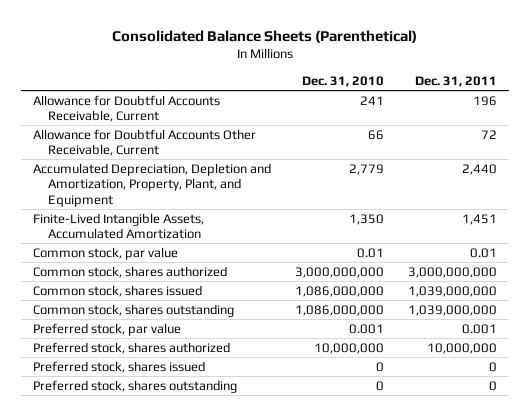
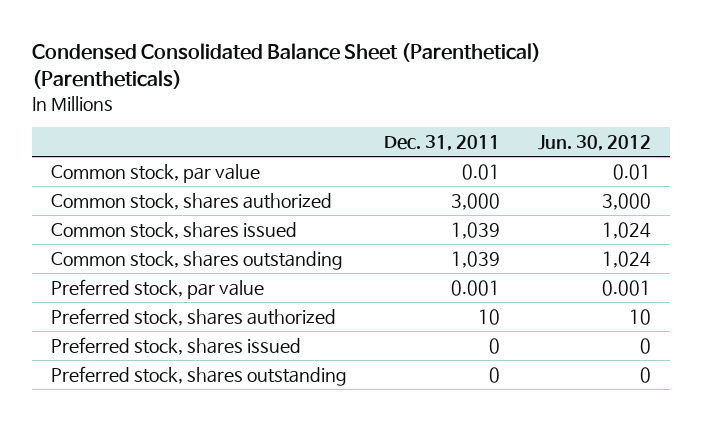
[112,30,418,44] Consolidated Balance Sheets (Parenthetical) -> [31,42,541,89] Condensed Consolidated Balance Sheet (Parenthetical) (Parentheticals)
[302,76,385,88] Dec. 31, 2010 -> none
none -> [538,134,652,151] Jun. 30, 2012
[33,94,221,123] Allowance for Doubtful Accounts Receivable, Current -> none
[33,128,257,157] Allowance for Doubtful Accounts Other Receivable, Current -> none
[33,162,272,207] Accumulated Depreciation, Depletion and Amortization, Property, Plant, and Equipment -> none
[33,212,205,240] Finite-Lived Intangible Assets, Accumulated Amortization -> none
[408,266,498,278] 3,000,000,000 -> [451,192,501,210] 3,000
[408,285,498,297] 1,039,000,000 -> [451,221,501,239] 1,039
[408,304,498,316] 1,039,000,000 -> [451,250,501,268] 1,039
[427,342,498,354] 10,000,000 -> [478,308,501,325] 10

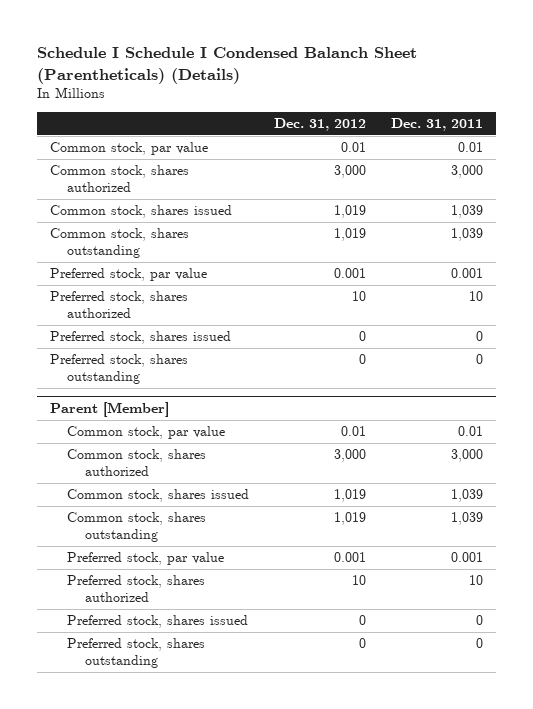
[31,42,541,89] Condensed Consolidated Balance Sheet (Parenthetical) (Parentheticals) -> [37,47,418,84] Schedule I Schedule I Condensed Balanch Sheet (Parentheticals) (Details)
[538,134,652,151] Jun. 30, 2012 -> none
none -> [274,118,367,132] Dec. 31, 2012
none -> [49,401,169,417] Parent [Member]
none -> [67,426,226,440] Common stock, par value
none -> [67,449,207,477] Common stock, shares authorized
none -> [67,489,250,503] Common stock, shares issued
none -> [67,512,207,543] Common stock, shares outstanding
none -> [67,552,225,566] Preferred stock, par value
none -> [67,575,206,603] Preferred stock, shares authorized
none -> [67,615,249,629] Preferred stock, shares issued
none -> [67,638,206,669] Preferred stock, shares outstanding

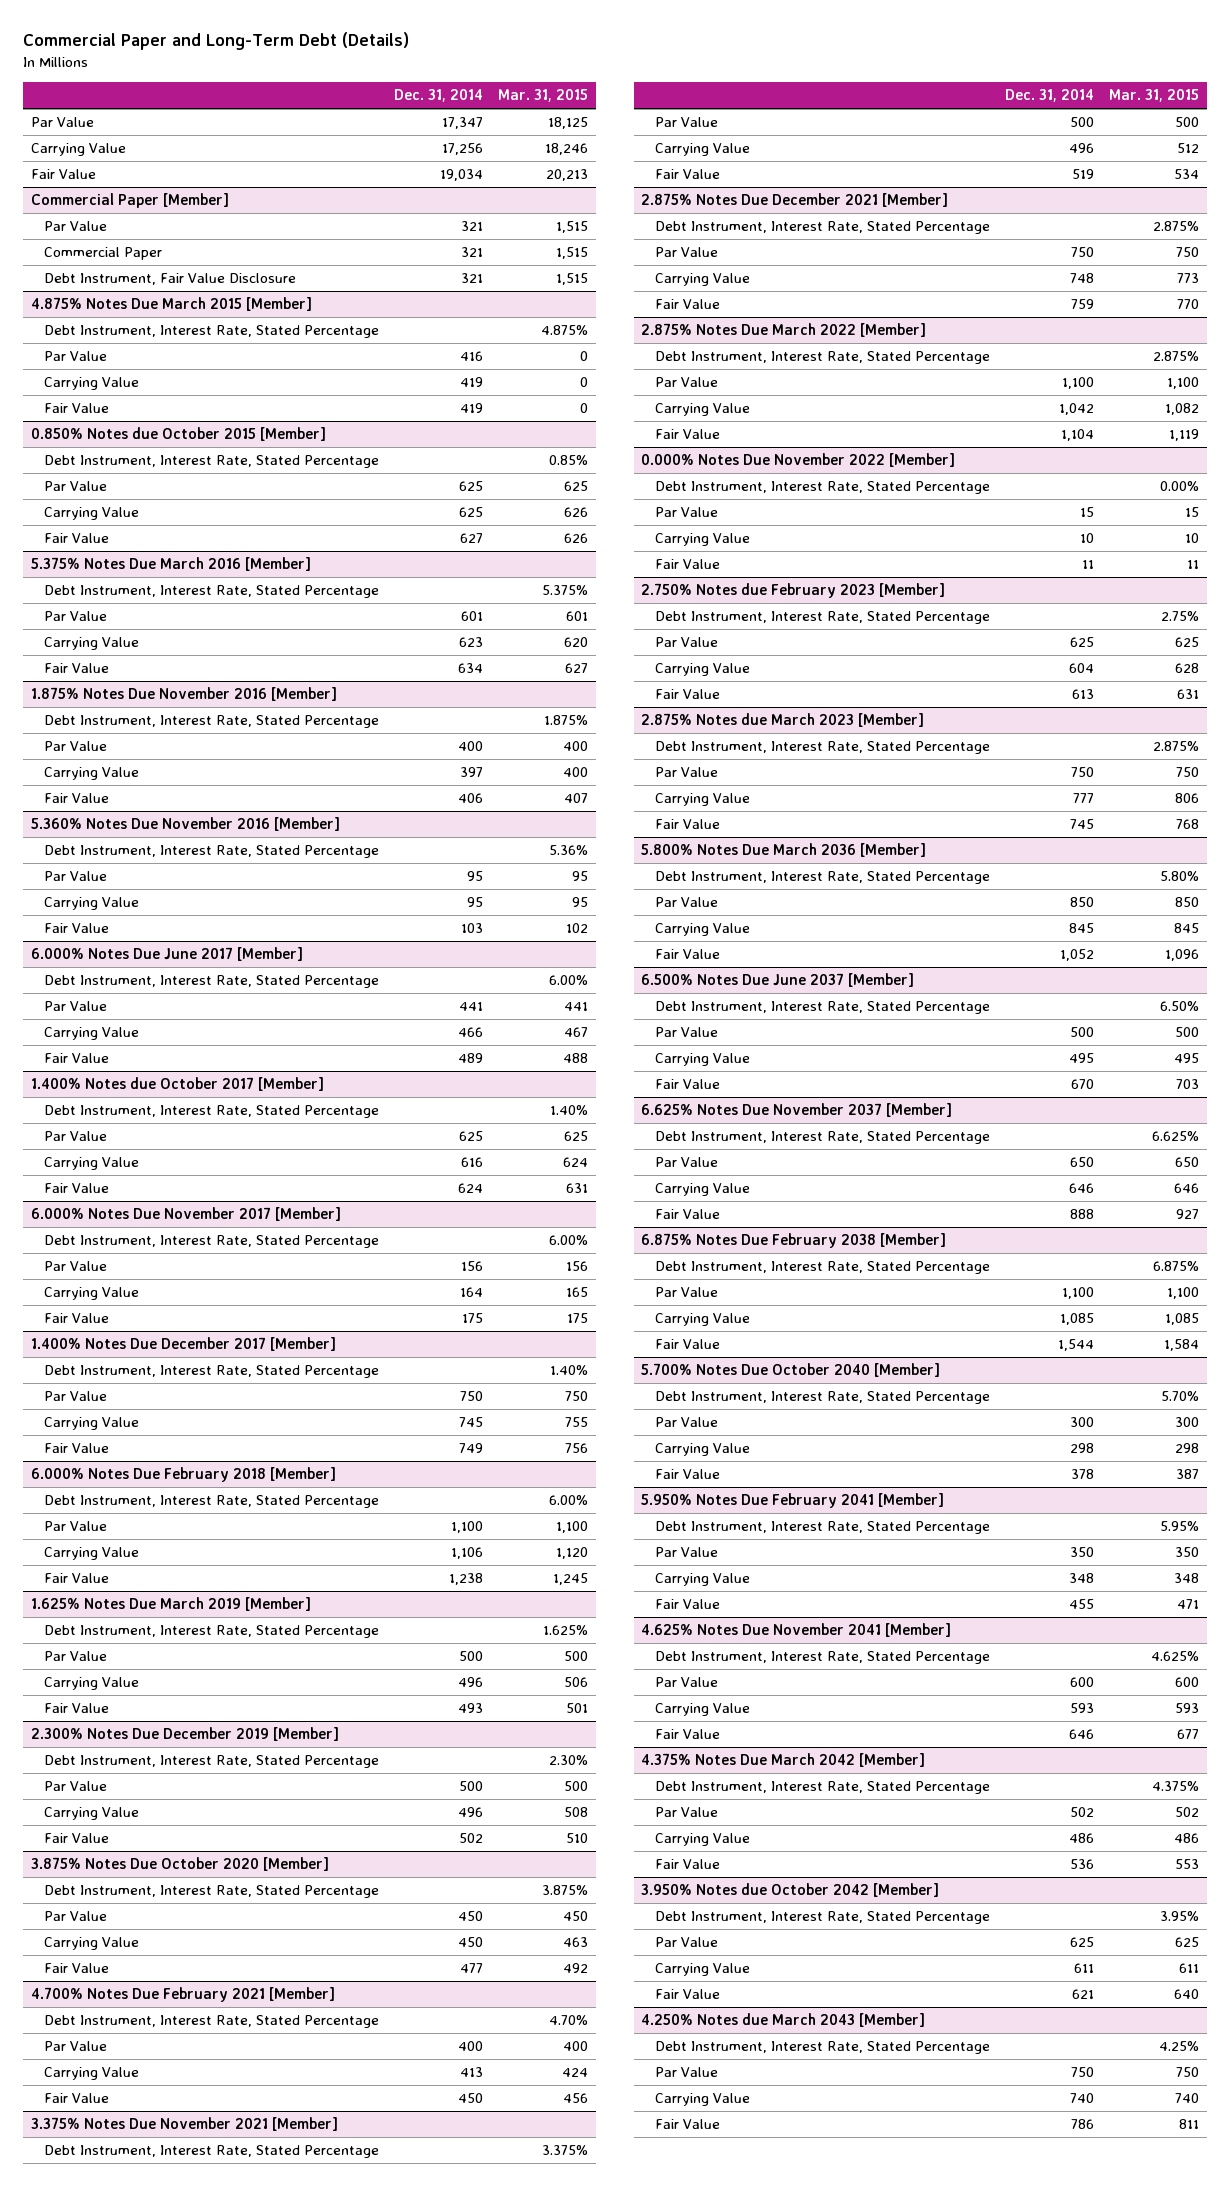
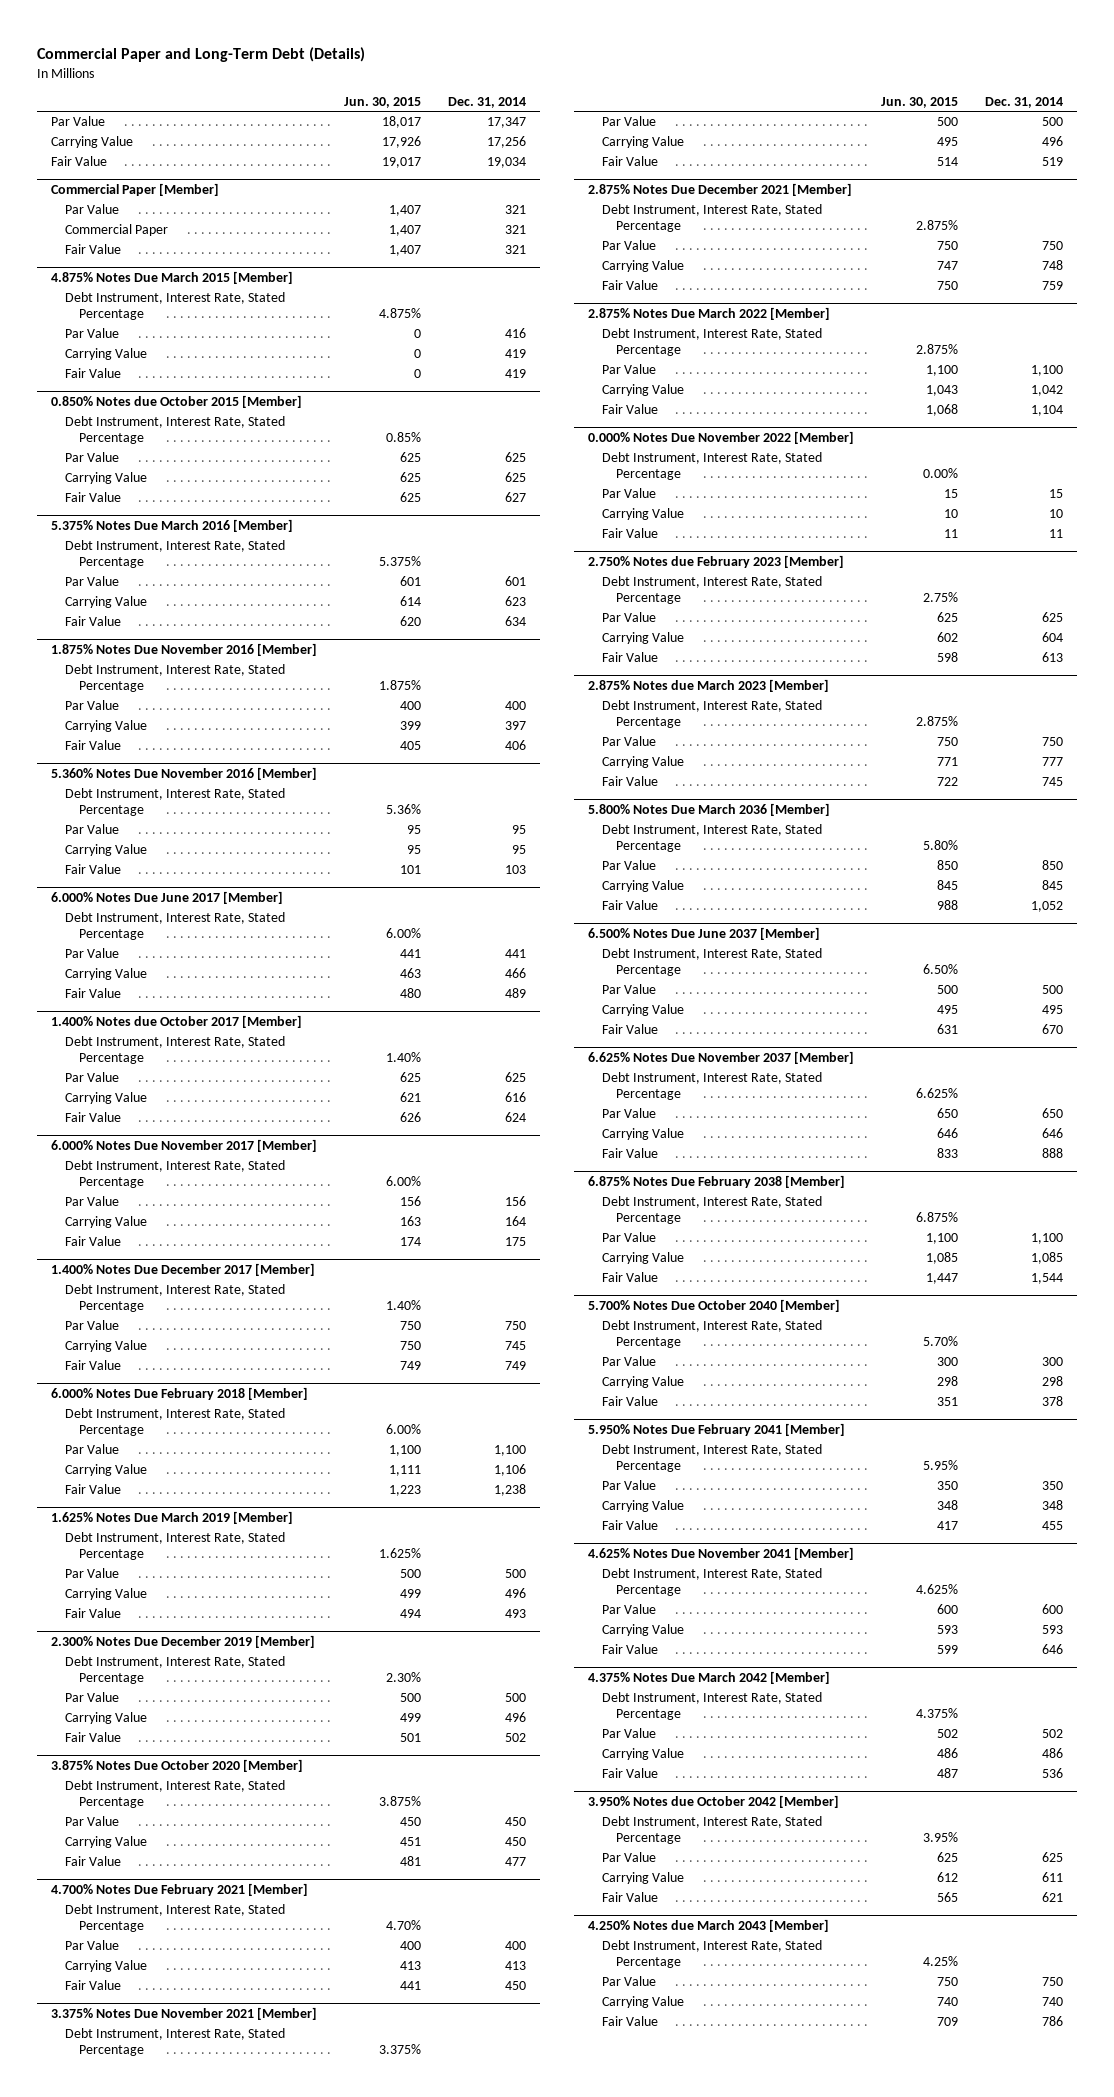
[498,89,589,103] Mar. 31, 2015 -> none
none -> [344,96,422,108] Jun. 30, 2015
[43,273,296,286] Debt Instrument, Fair Value Disclosure -> [64,244,121,255] Fair Value

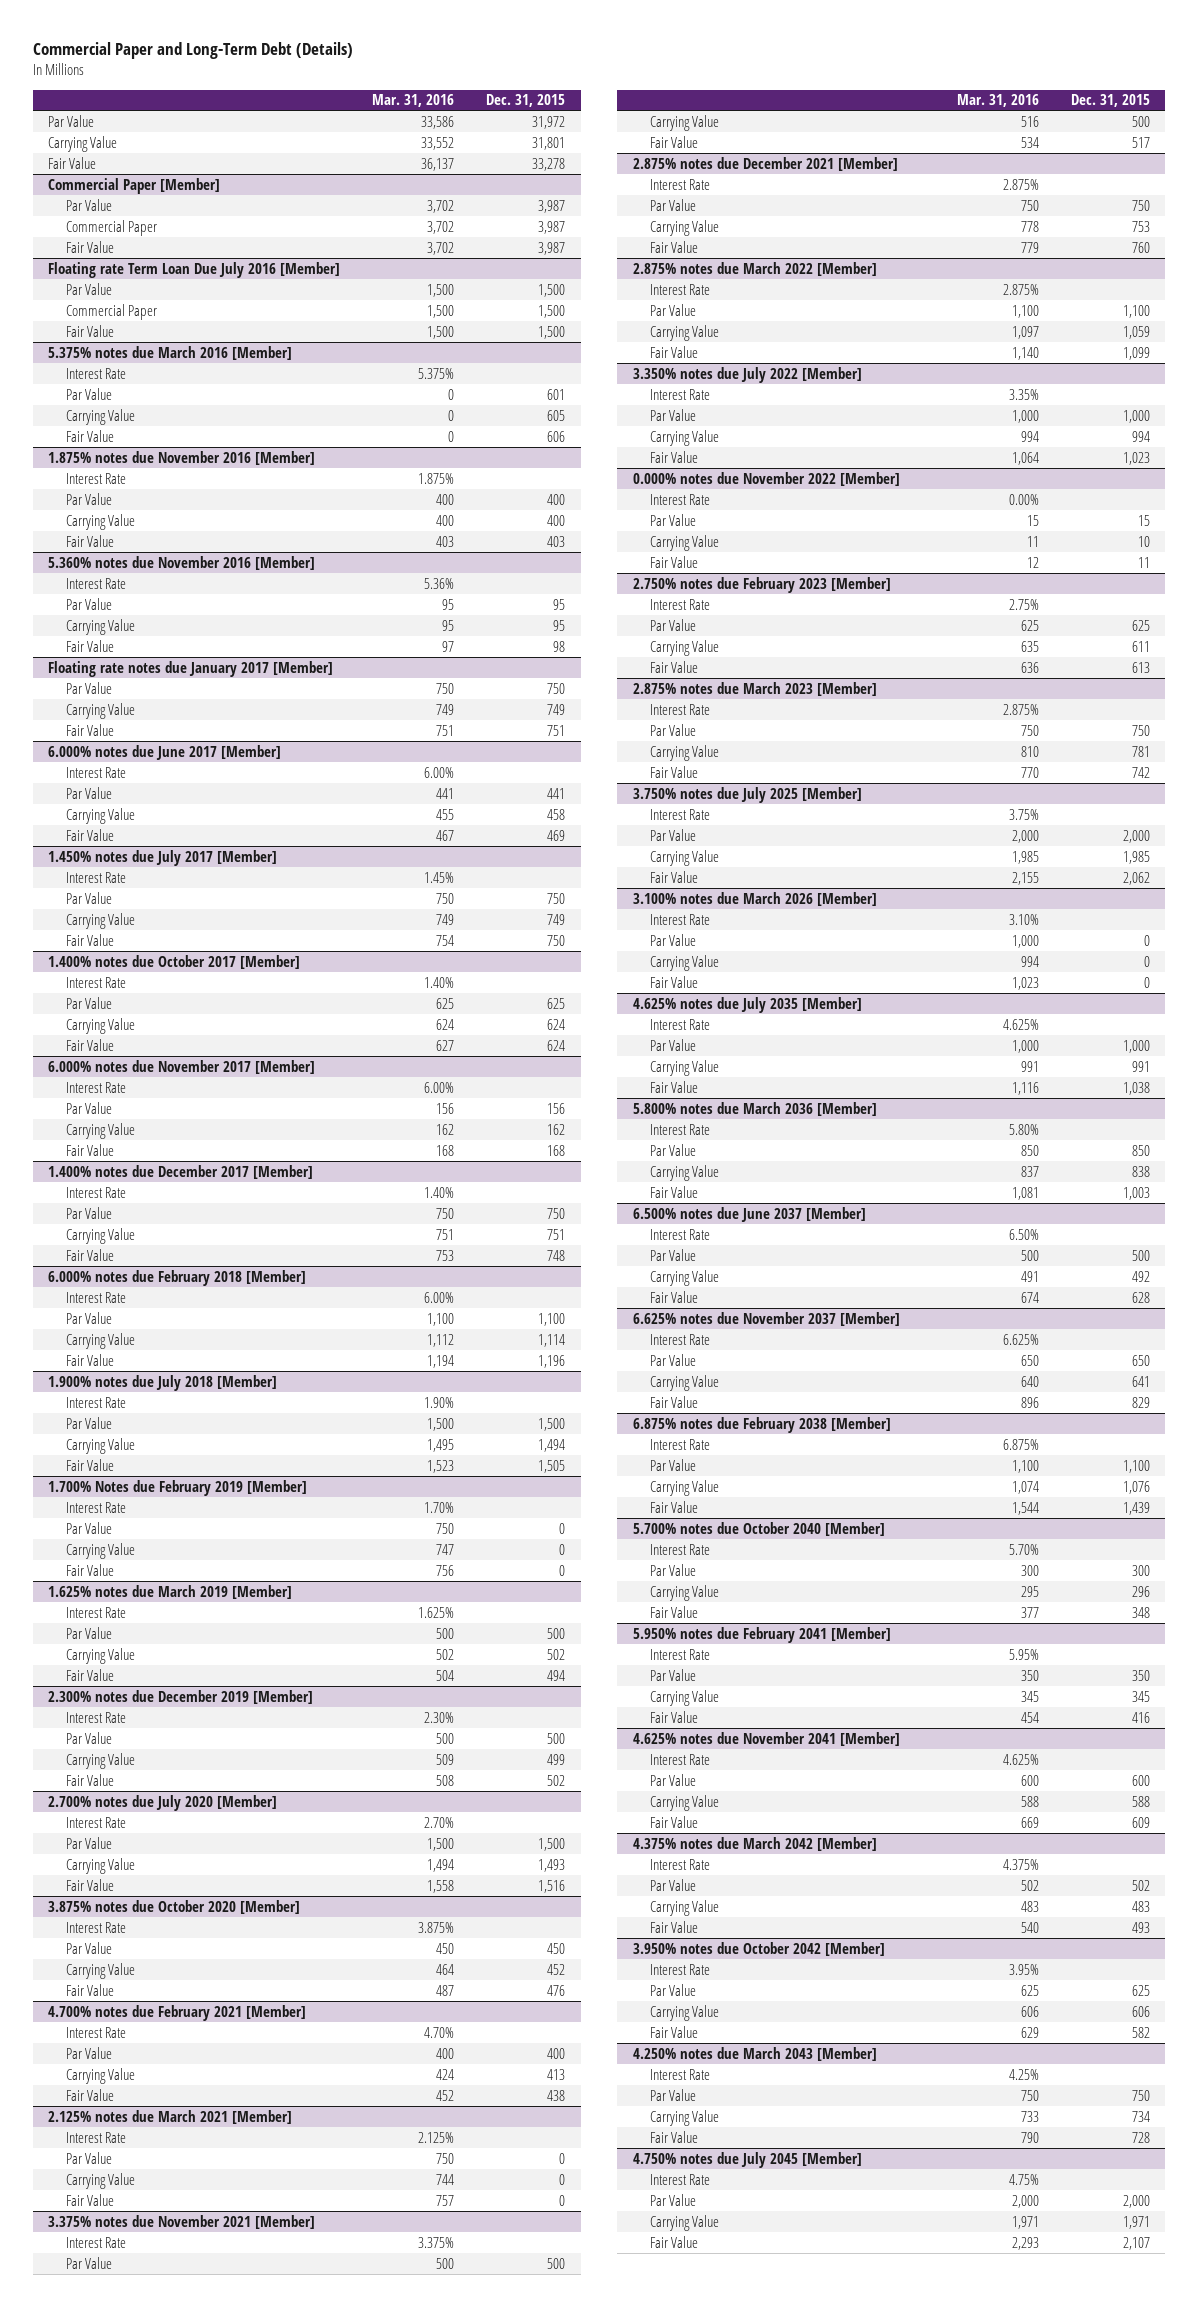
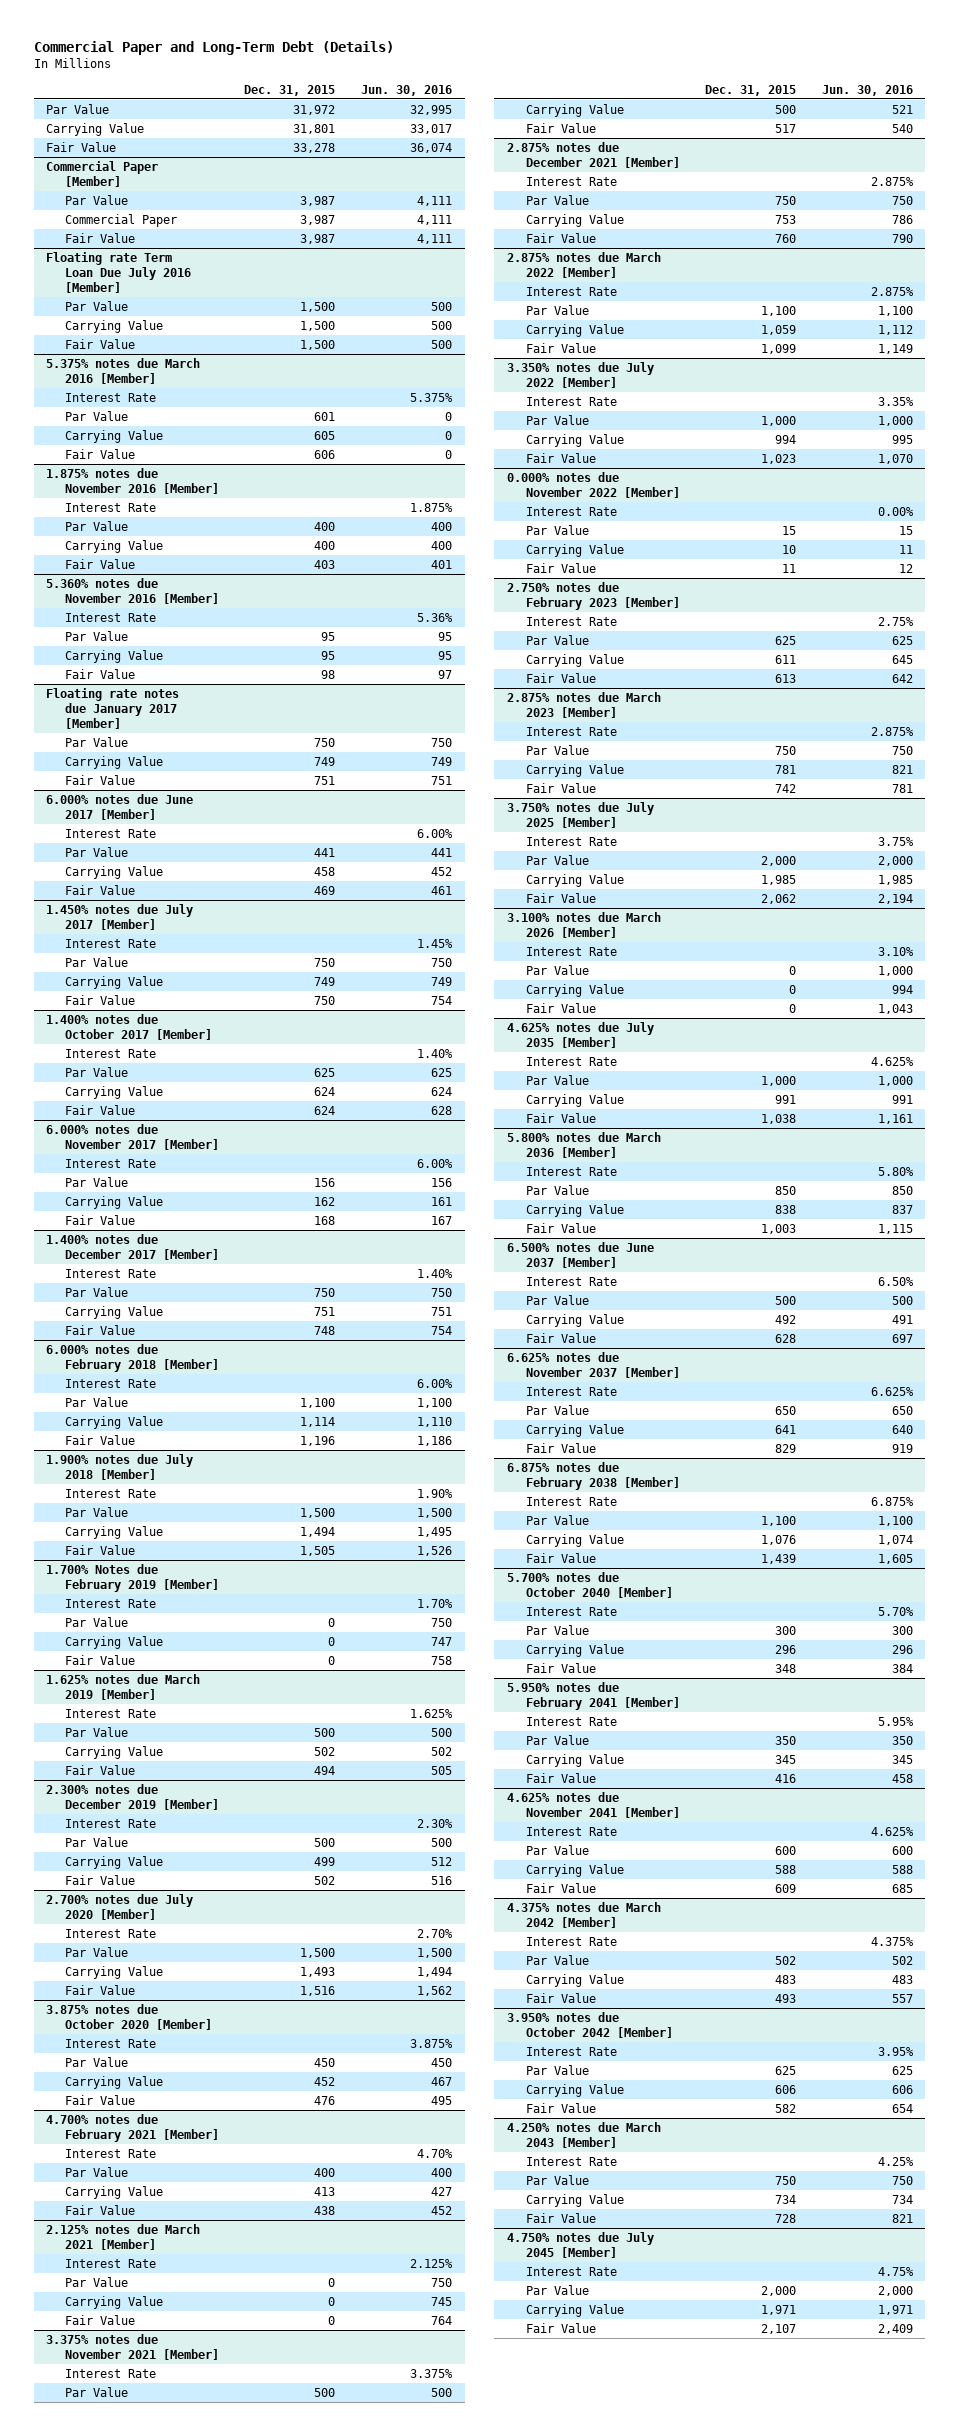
[372,94,455,108] Mar. 31, 2016 -> none
none -> [360,84,452,96] Jun. 30, 2016
[65,303,157,320] Commercial Paper -> none
none -> [64,319,163,333] Carrying Value

